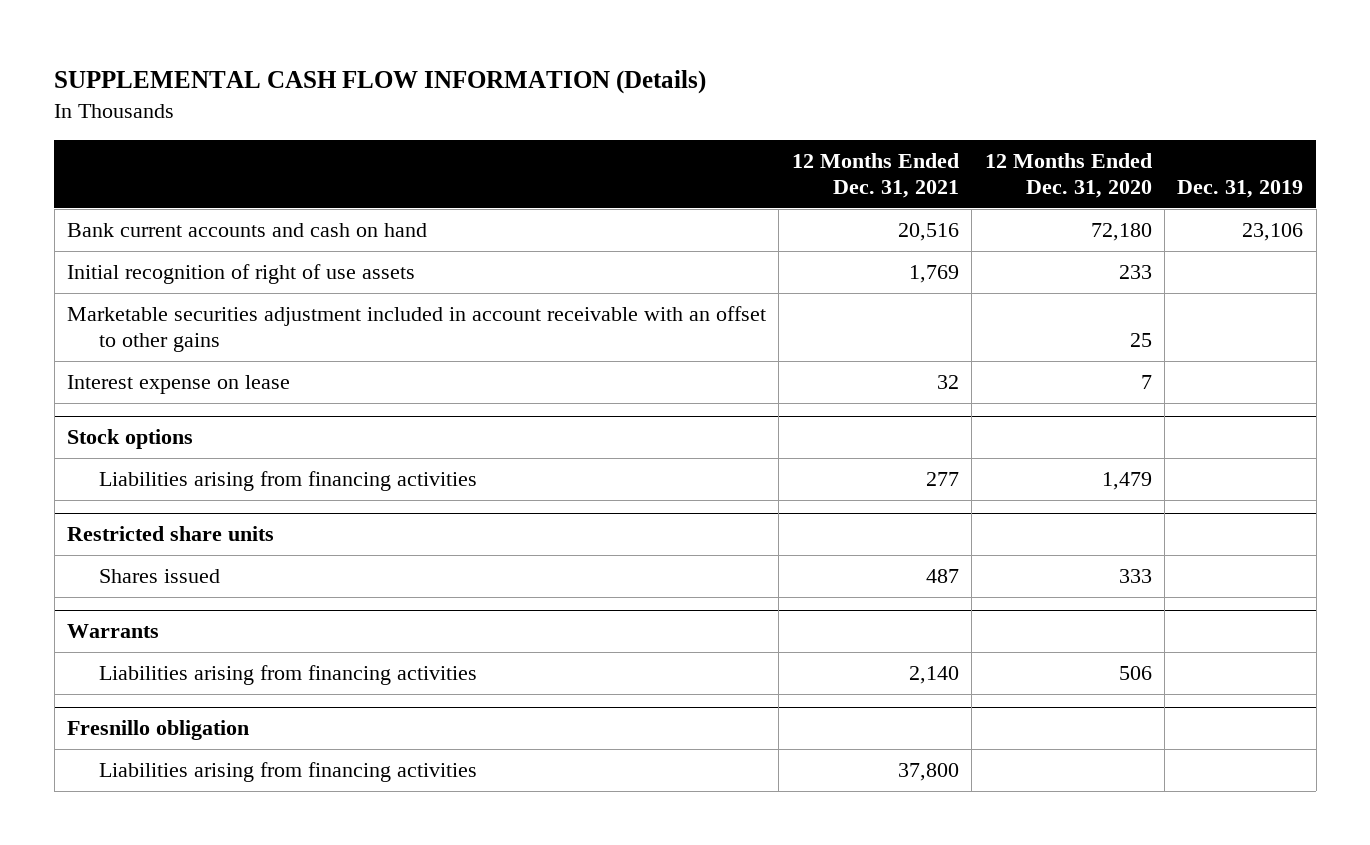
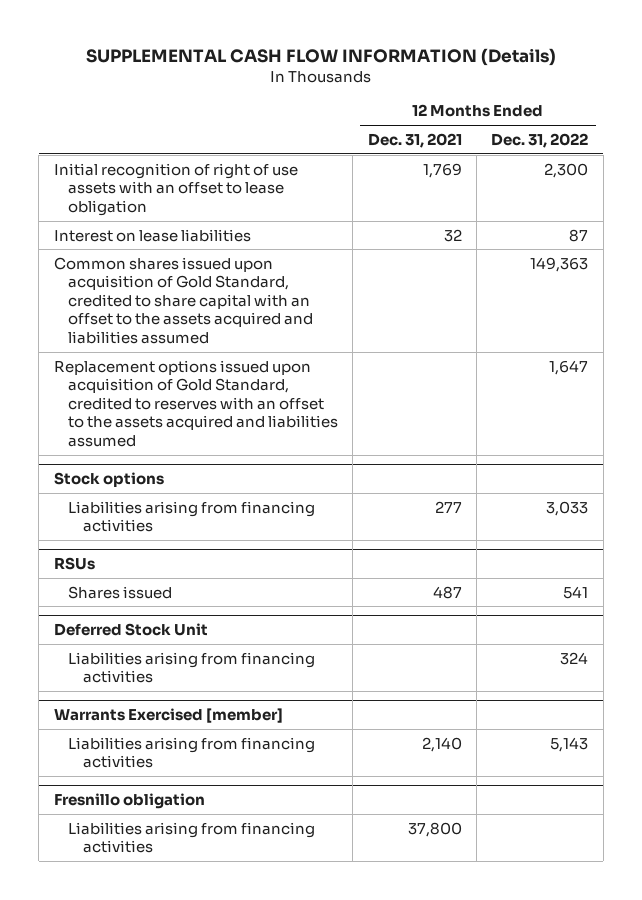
[984,152,1152,198] 12 Months Ended Dec. 31, 2020 -> none
[1177,179,1304,198] Dec. 31, 2019 -> none
none -> [491,132,589,148] Dec. 31, 2022
[66,222,427,237] Bank current accounts and cash on hand -> none
[66,305,766,353] Marketable securities adjustment included in account receivable with an offset to other gains -> none
[66,263,415,284] Initial recognition of right of use assets -> [53,162,298,216] Initial recognition of right of use assets with an offset to lease obligation
[66,374,290,394] Interest expense on lease -> [53,228,251,242] Interest on lease liabilities
none -> [53,256,314,345] Common shares issued upon acquisition of Gold Standard, credited to share capital with an offset to the assets acquired and liabilities assumed
none -> [53,359,339,448] Replacement options issued upon acquisition of Gold Standard, credited to reserves with an offset to the assets acquired and liabilities assumed
[66,526,274,542] Restricted share units -> [53,556,95,570] RSUs
[66,624,159,639] Warrants -> none
none -> [53,622,208,636] Deferred Stock Unit
none -> [68,651,316,684] Liabilities arising from financing activities
none -> [53,707,283,723] Warrants Exercised [member]

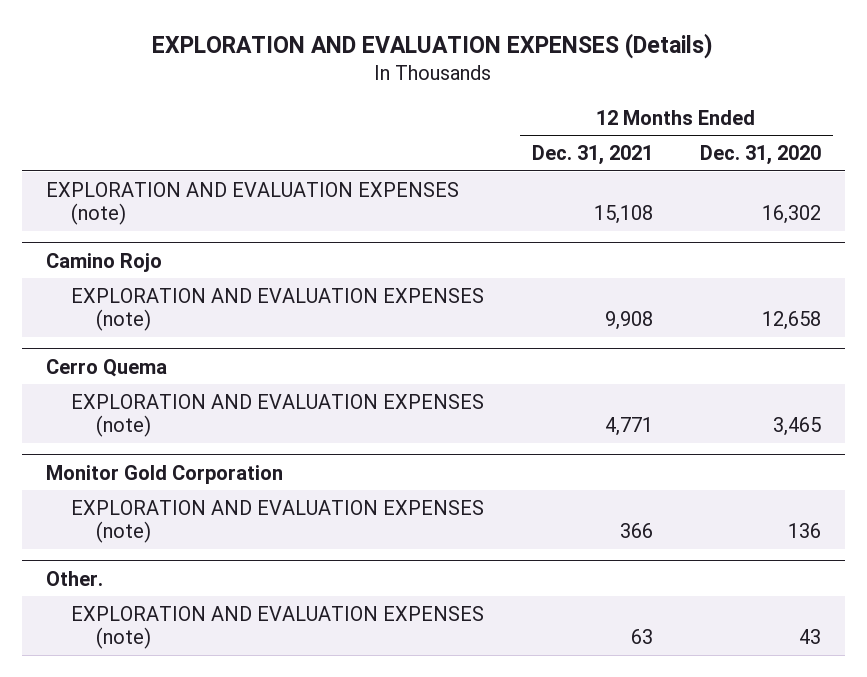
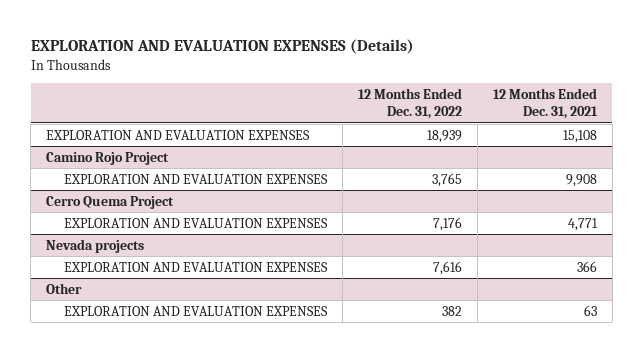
[700,145,822,166] Dec. 31, 2020 -> none
none -> [358,87,463,119] 12 Months Ended Dec. 31, 2022
[45,464,283,484] Monitor Gold Corporation -> none
[45,181,459,226] EXPLORATION AND EVALUATION EXPENSES (note) -> [46,129,311,140] EXPLORATION AND EVALUATION EXPENSES
[45,252,162,272] Camino Rojo -> [46,151,170,165] Camino Rojo Project
[71,287,485,332] EXPLORATION AND EVALUATION EXPENSES (note) -> [64,173,329,184] EXPLORATION AND EVALUATION EXPENSES
[45,358,167,377] Cerro Quema -> [46,195,175,209] Cerro Quema Project
[71,393,485,438] EXPLORATION AND EVALUATION EXPENSES (note) -> [64,217,329,228] EXPLORATION AND EVALUATION EXPENSES
none -> [46,238,145,253] Nevada projects
[71,499,485,544] EXPLORATION AND EVALUATION EXPENSES (note) -> [64,261,329,272] EXPLORATION AND EVALUATION EXPENSES
[45,570,103,586] Other. -> [46,282,83,294] Other
[71,605,485,650] EXPLORATION AND EVALUATION EXPENSES (note) -> [64,305,329,316] EXPLORATION AND EVALUATION EXPENSES

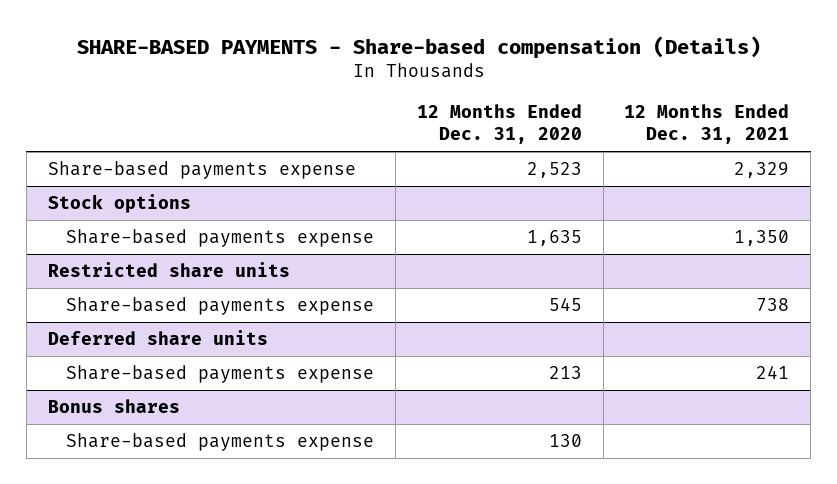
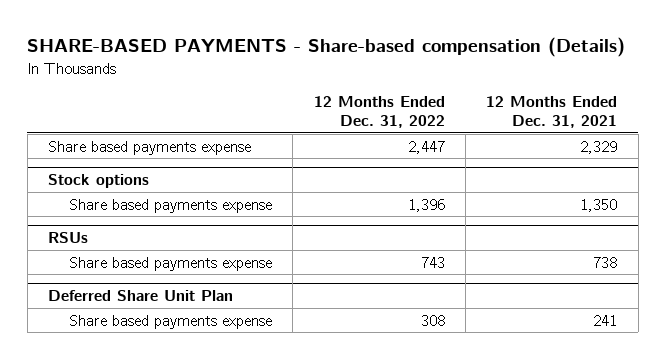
[416,104,582,145] 12 Months Ended Dec. 31, 2020 -> none
none -> [313,96,445,129] 12 Months Ended Dec. 31, 2022
[47,161,356,180] Share-based payments expense -> [48,140,252,155] Share based payments expense
[47,399,180,414] Bonus shares -> none
[66,433,375,452] Share-based payments expense -> none
[66,229,375,248] Share-based payments expense -> [69,198,273,213] Share based payments expense
[47,262,290,278] Restricted share units -> [48,232,89,244] RSUs
[66,297,375,316] Share-based payments expense -> [69,256,273,271] Share based payments expense
[47,330,268,346] Deferred share units -> [48,290,234,302] Deferred Share Unit Plan
[66,365,375,384] Share-based payments expense -> [69,314,273,329] Share based payments expense

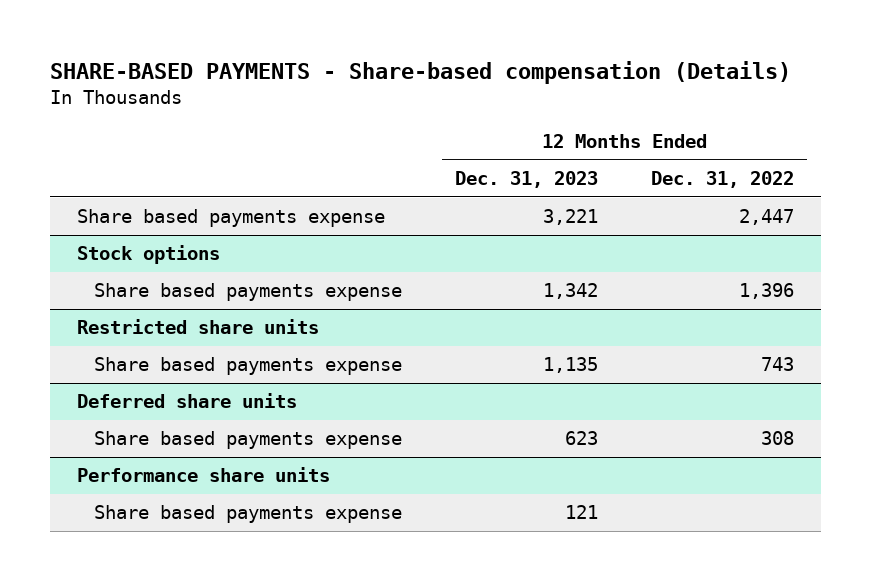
[486,96,618,129] 12 Months Ended Dec. 31, 2021 -> none
none -> [454,170,598,188] Dec. 31, 2023
[48,232,89,244] RSUs -> [76,319,319,335] Restricted share units
[48,290,234,302] Deferred Share Unit Plan -> [76,393,297,409] Deferred share units
none -> [76,467,330,483] Performance share units
none -> [93,505,402,524] Share based payments expense

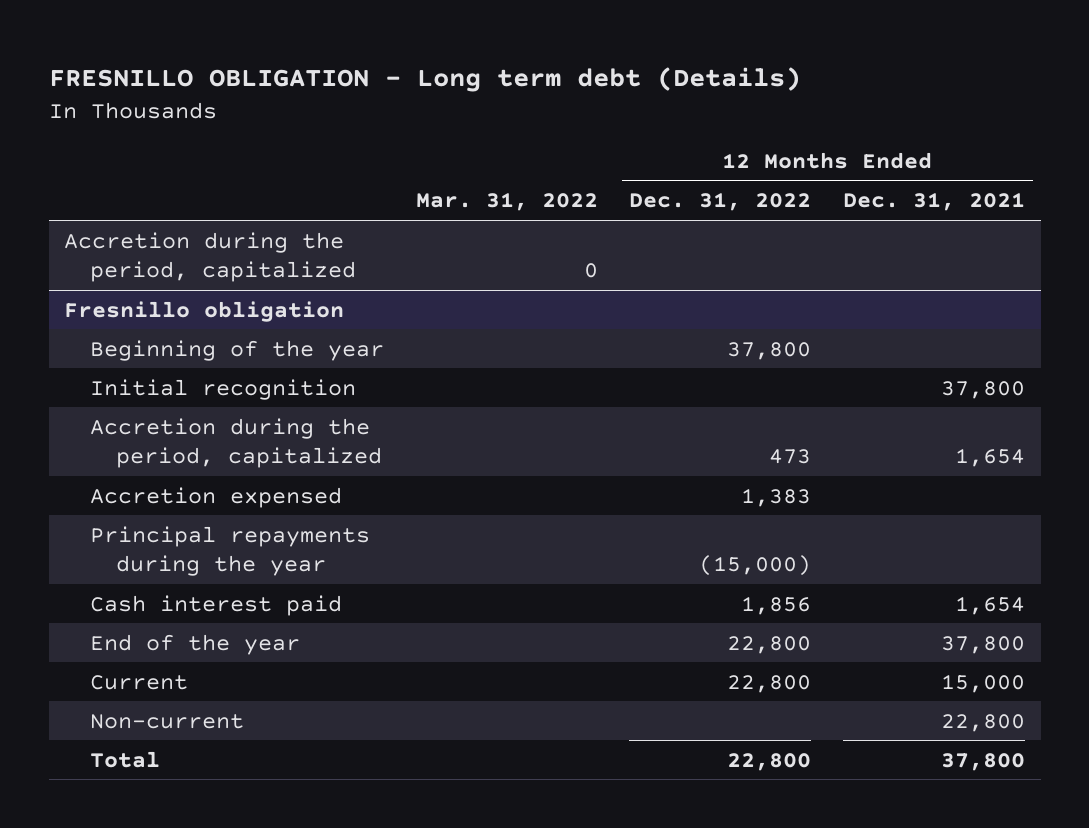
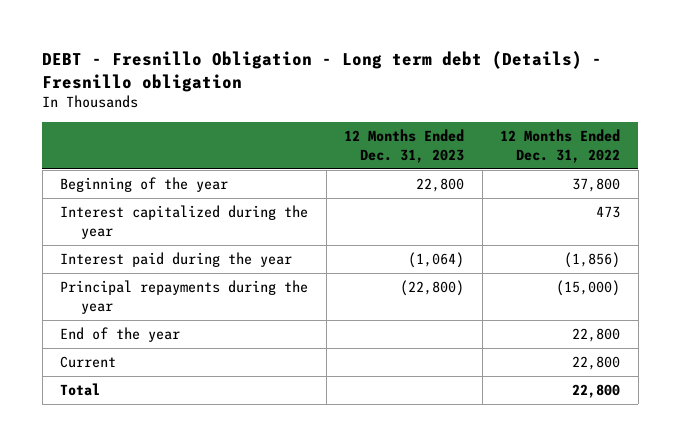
[48,66,801,92] FRESNILLO OBLIGATION - Long term debt (Details) -> [42,50,603,92] DEBT - Fresnillo Obligation - Long term debt (Details) - Fresnillo obligation
[415,192,598,212] Mar. 31, 2022 -> none
[842,192,1025,212] Dec. 31, 2021 -> none
none -> [344,129,465,163] 12 Months Ended Dec. 31, 2023
[64,231,357,282] Accretion during the period, capitalized -> none
[64,300,345,322] Fresnillo obligation -> none
[90,378,357,400] Initial recognition -> none
[90,486,343,508] Accretion expensed -> none
[90,417,383,468] Accretion during the period, capitalized -> [60,205,309,239] Interest capitalized during the year
none -> [60,252,293,268] Interest paid during the year
[90,594,343,616] Cash interest paid -> none
[90,713,245,729] Non-current -> none

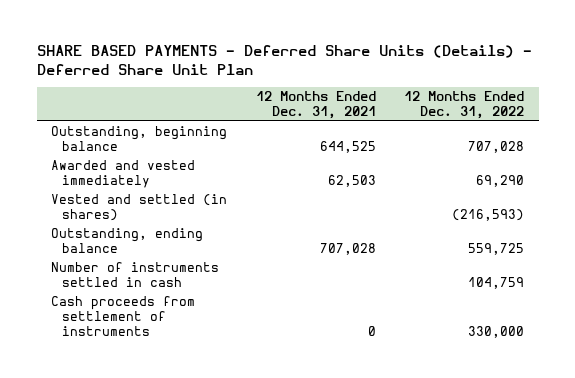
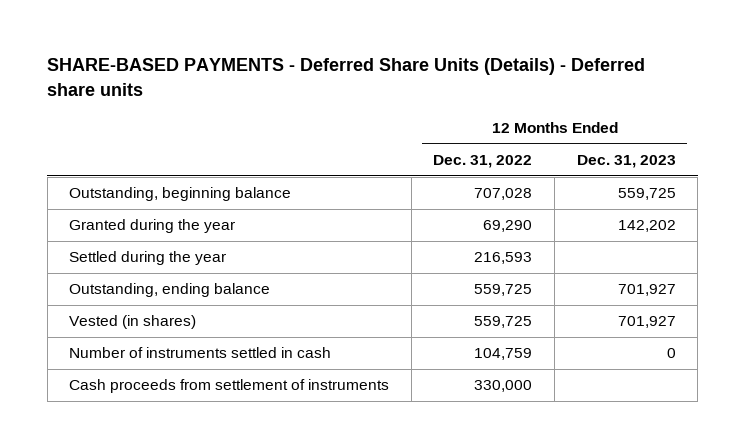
[36,44,532,75] SHARE BASED PAYMENTS - Deferred Share Units (Details) - Deferred Share Unit Plan -> [47,58,646,96] SHARE-BASED PAYMENTS - Deferred Share Units (Details) - Deferred share units
[255,91,376,120] 12 Months Ended Dec. 31, 2021 -> none
none -> [576,154,676,168] Dec. 31, 2023
[50,194,227,222] Vested and settled (in shares) -> none
[50,160,195,189] Awarded and vested immediately -> [69,219,236,234] Granted during the year
none -> [69,251,227,266] Settled during the year
none -> [69,315,197,330] Vested (in shares)

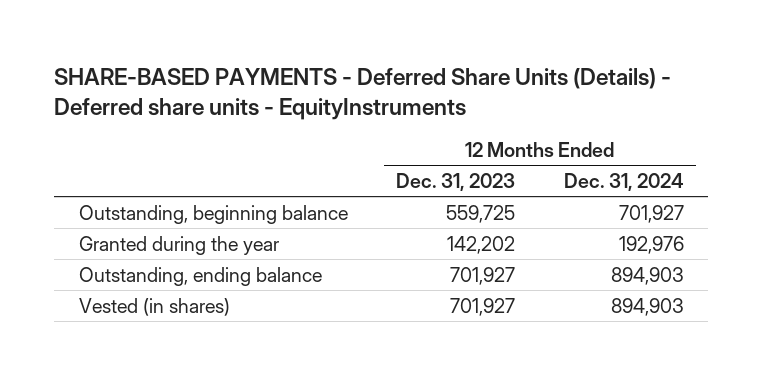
[47,58,646,96] SHARE-BASED PAYMENTS - Deferred Share Units (Details) - Deferred share units -> [54,67,672,121] SHARE-BASED PAYMENTS - Deferred Share Units (Details) - Deferred share units - EquityInstruments
[433,154,533,168] Dec. 31, 2022 -> none
none -> [563,173,684,192] Dec. 31, 2024
[69,251,227,266] Settled during the year -> none
[69,347,332,359] Number of instruments settled in cash -> none
[69,379,390,394] Cash proceeds from settlement of instruments -> none

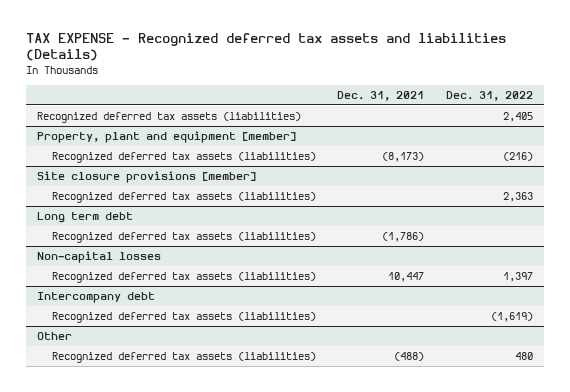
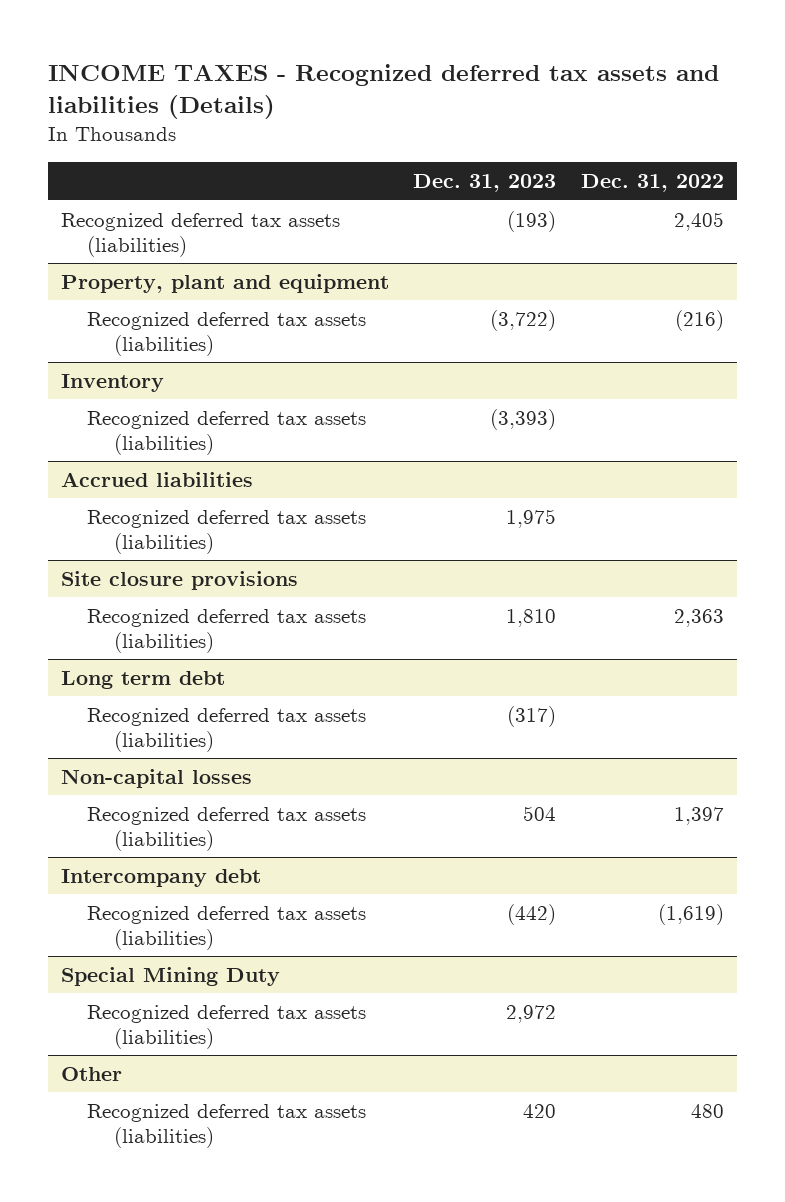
[26,32,507,62] TAX EXPENSE - Recognized deferred tax assets and liabilities (Details) -> [48,63,720,120] INCOME TAXES - Recognized deferred tax assets and liabilities (Details)
[337,90,425,101] Dec. 31, 2021 -> none
none -> [413,174,557,193] Dec. 31, 2023
[37,131,297,144] Property, plant and equipment [member] -> [60,273,389,293] Property, plant and equipment
none -> [60,373,164,392] Inventory
none -> [87,410,367,455] Recognized deferred tax assets (liabilities)
none -> [60,471,253,487] Accrued liabilities
none -> [87,509,367,554] Recognized deferred tax assets (liabilities)
[37,171,257,184] Site closure provisions [member] -> [60,570,298,590] Site closure provisions
none -> [60,966,280,986] Special Mining Duty
none -> [87,1004,367,1049] Recognized deferred tax assets (liabilities)

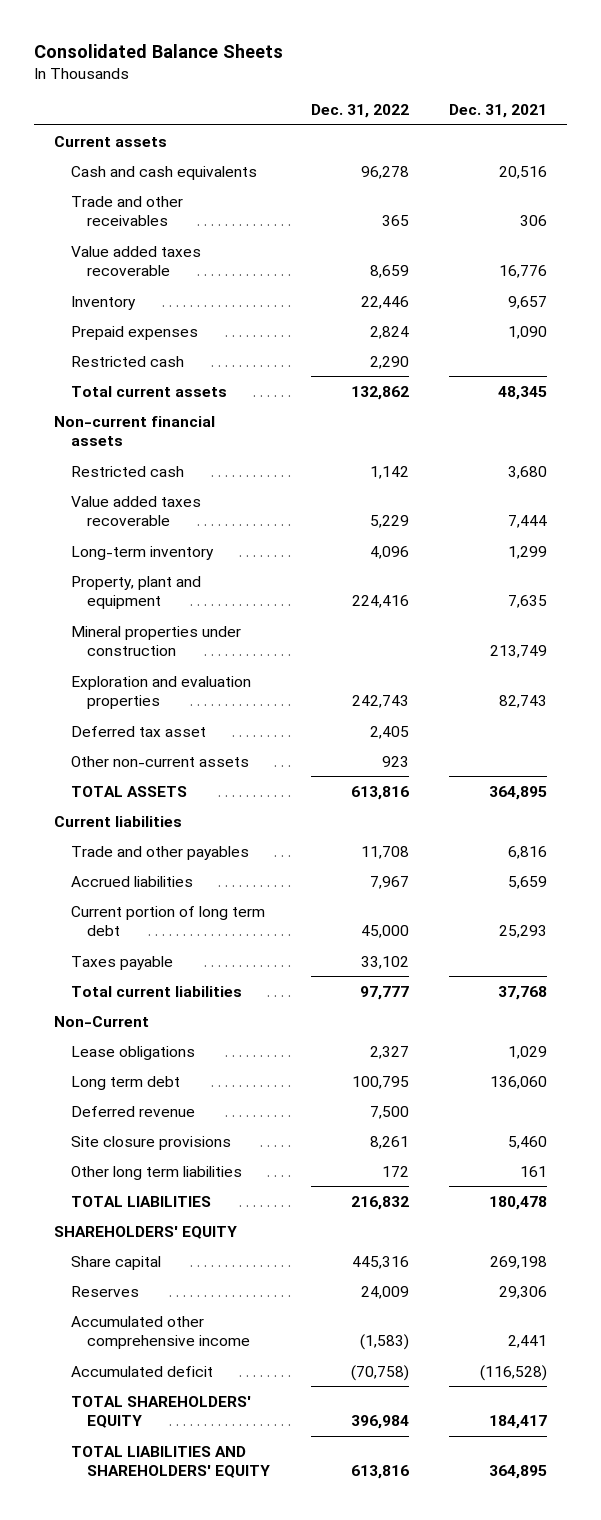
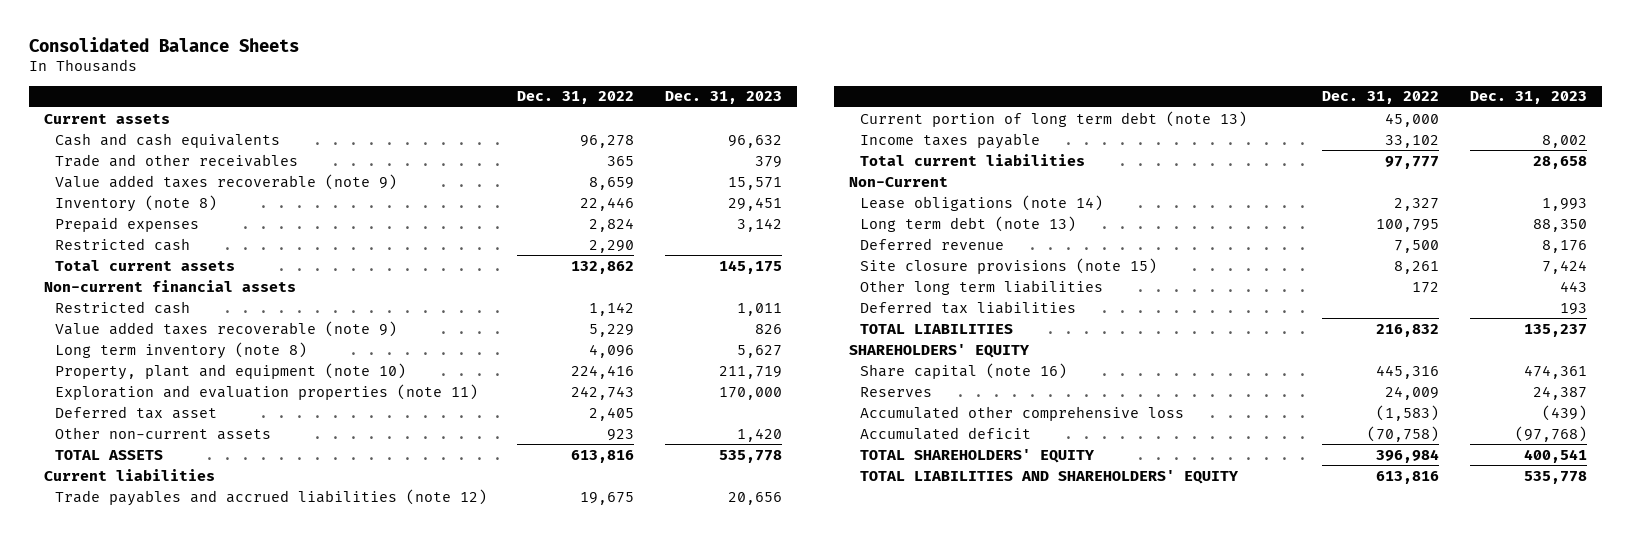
[449,104,548,119] Dec. 31, 2021 -> none
none -> [664,91,782,105] Dec. 31, 2023
[70,245,201,277] Value added taxes recoverable -> [54,173,397,190] Value added taxes recoverable (note 9)
[70,295,136,310] Inventory -> [54,194,217,212] Inventory (note 8)
[70,625,241,657] Mineral properties under construction -> none
[70,495,201,527] Value added taxes recoverable -> [54,320,397,337] Value added taxes recoverable (note 9)
[70,545,214,560] Long-term inventory -> [54,341,307,359] Long term inventory (note 8)
[70,575,201,610] Property, plant and equipment -> [54,362,406,380] Property, plant and equipment (note 10)
[70,675,251,710] Exploration and evaluation properties -> [54,383,478,400] Exploration and evaluation properties (note 11)
[70,845,249,860] Trade and other payables -> none
[70,875,193,887] Accrued liabilities -> none
none -> [54,488,487,506] Trade payables and accrued liabilities (note 12)
[70,905,265,937] Current portion of long term debt -> [859,110,1247,127] Current portion of long term debt (note 13)
[70,955,173,970] Taxes payable -> [859,132,1040,149] Income taxes payable
[70,1045,195,1060] Lease obligations -> [859,194,1103,211] Lease obligations (note 14)
[70,1075,180,1090] Long term debt -> [859,215,1076,232] Long term debt (note 13)
[70,1135,231,1150] Site closure provisions -> [859,257,1157,274] Site closure provisions (note 15)
none -> [859,300,1076,314] Deferred tax liabilities
[70,1255,161,1270] Share capital -> [859,362,1067,379] Share capital (note 16)
[70,1315,251,1350] Accumulated other comprehensive income -> [859,405,1184,421] Accumulated other comprehensive loss

